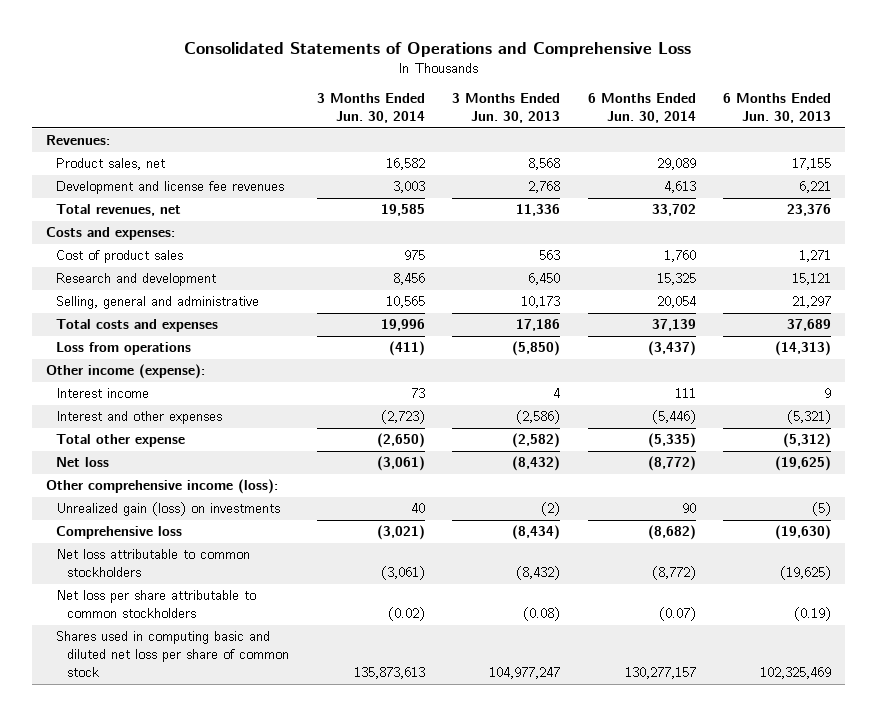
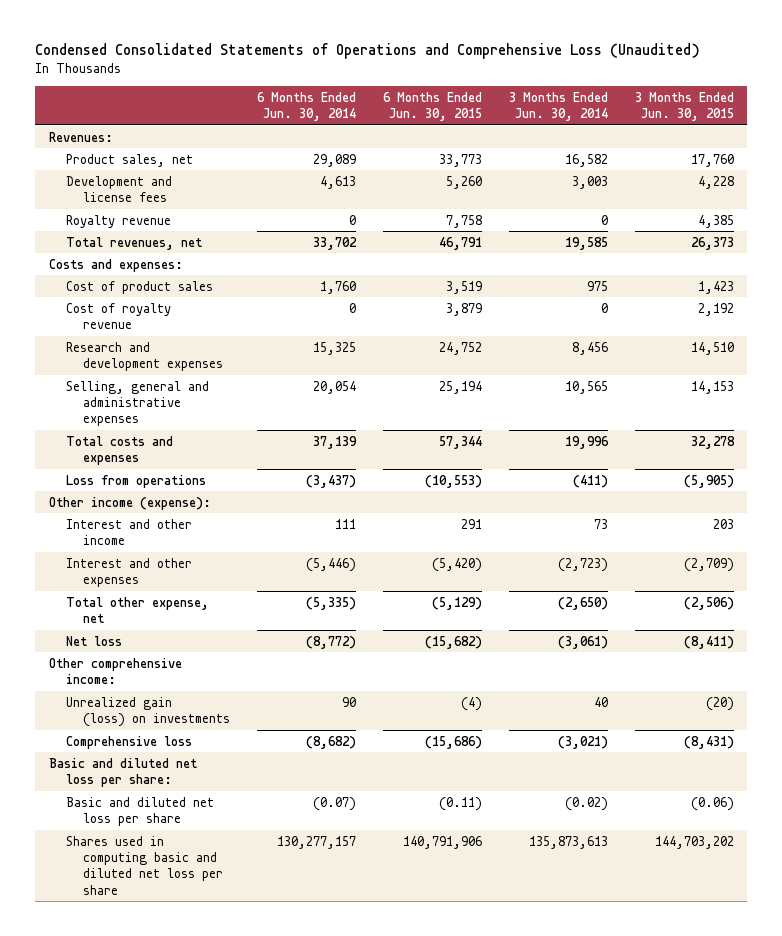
[184,41,692,57] Consolidated Statements of Operations and Comprehensive Loss -> [35,43,701,60] Condensed Consolidated Statements of Operations and Comprehensive Loss (Unaudited)
[452,93,561,124] 3 Months Ended Jun. 30, 2013 -> none
[722,93,831,124] 6 Months Ended Jun. 30, 2013 -> none
none -> [383,91,483,122] 6 Months Ended Jun. 30, 2015
none -> [634,91,734,122] 3 Months Ended Jun. 30, 2015
[56,181,285,195] Development and license fee revenues -> [65,175,172,203] Development and license fees
none -> [65,214,171,228] Royalty revenue
none -> [65,302,171,330] Cost of royalty revenue
[56,273,217,287] Research and development -> [65,341,224,372] Research and development expenses
[56,296,260,310] Selling, general and administrative -> [65,380,209,427] Selling, general and administrative expenses
[56,388,150,399] Interest income -> [65,518,192,546] Interest and other income
[56,434,186,448] Total other expense -> [65,596,209,624] Total other expense, net
[45,479,278,495] Other comprehensive income (loss): -> [48,657,182,685] Other comprehensive income:
[56,549,251,578] Net loss attributable to common stockholders -> none
none -> [48,757,197,788] Basic and diluted net loss per share:
[56,590,257,619] Net loss per share attributable to common stockholders -> [65,796,214,827] Basic and diluted net loss per share
[56,631,290,677] Shares used in computing basic and diluted net loss per share of common stock -> [65,835,224,895] Shares used in computing basic and diluted net loss per share

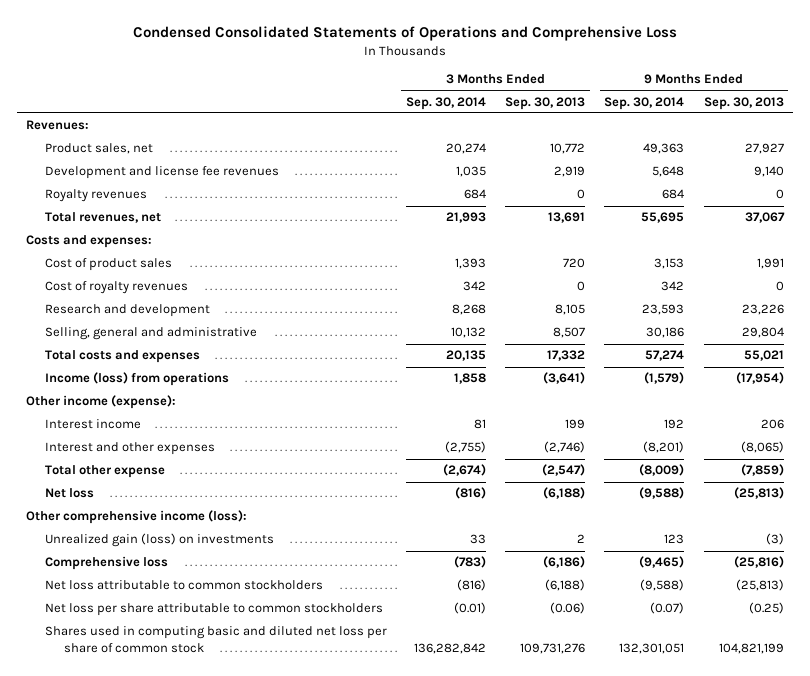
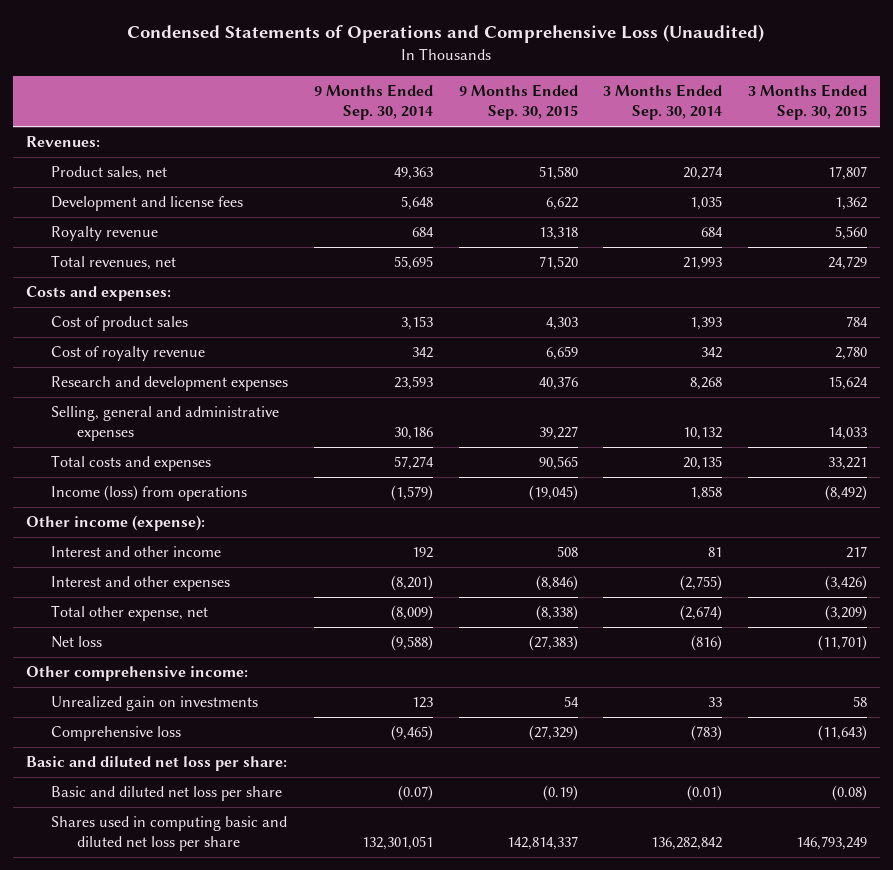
[132,26,677,42] Condensed Consolidated Statements of Operations and Comprehensive Loss -> [127,24,765,44] Condensed Statements of Operations and Comprehensive Loss (Unaudited)
[505,96,586,110] Sep. 30, 2013 -> none
[703,96,784,110] Sep. 30, 2013 -> none
none -> [458,84,578,121] 9 Months Ended Sep. 30, 2015
none -> [747,84,867,121] 3 Months Ended Sep. 30, 2015
[45,166,280,180] Development and license fee revenues -> [51,196,244,212] Development and license fees
[45,189,148,203] Royalty revenues -> [51,226,159,242] Royalty revenue
[45,281,189,295] Cost of royalty revenues -> [51,346,206,362] Cost of royalty revenue
[45,304,211,318] Research and development -> [51,376,289,392] Research and development expenses
[45,327,258,341] Selling, general and administrative -> [51,406,280,442] Selling, general and administrative expenses
[45,419,142,430] Interest income -> [51,546,222,558] Interest and other income
[45,465,166,479] Total other expense -> [51,605,209,622] Total other expense, net
[26,510,248,525] Other comprehensive income (loss): -> [25,666,248,682] Other comprehensive income:
[45,533,275,548] Unrealized gain (loss) on investments -> [51,696,259,712] Unrealized gain on investments
[45,580,324,591] Net loss attributable to common stockholders -> none
none -> [25,756,287,772] Basic and diluted net loss per share:
[45,603,384,617] Net loss per share attributable to common stockholders -> [51,786,283,802] Basic and diluted net loss per share
[45,626,388,654] Shares used in computing basic and diluted net loss per share of common stock -> [51,816,288,852] Shares used in computing basic and diluted net loss per share

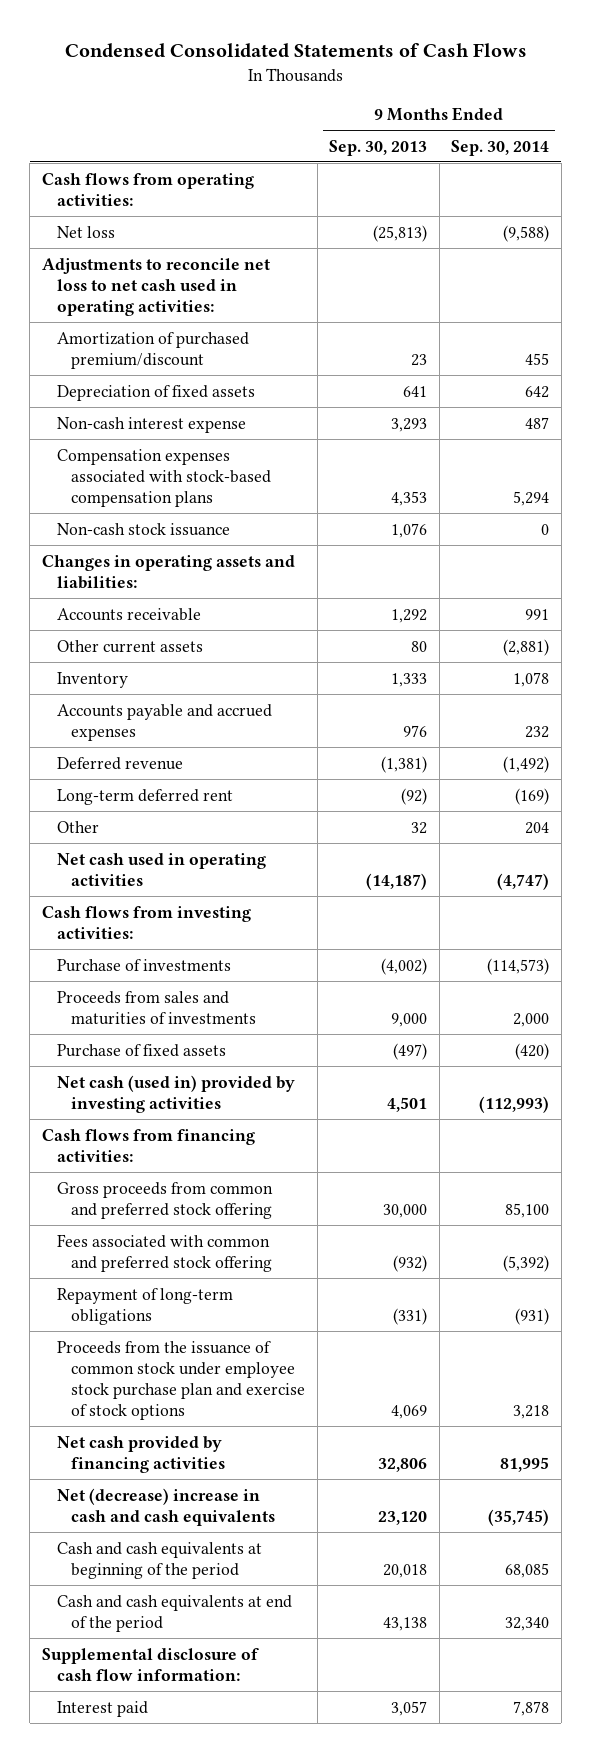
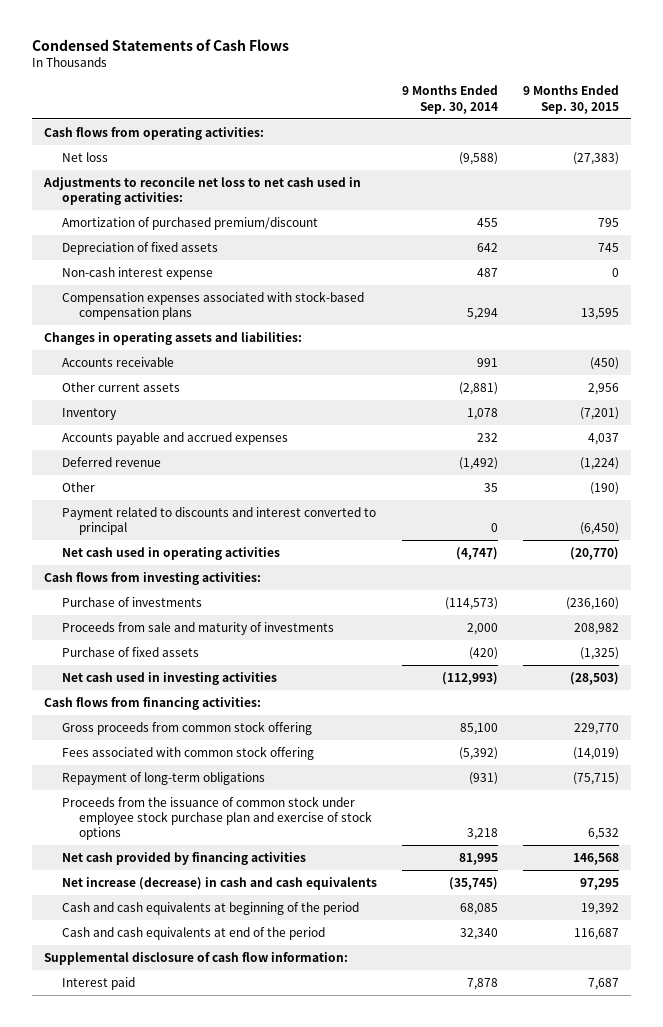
[64,43,527,59] Condensed Consolidated Statements of Cash Flows -> [31,38,289,51] Condensed Statements of Cash Flows
[329,139,428,156] Sep. 30, 2013 -> none
none -> [522,85,619,114] 9 Months Ended Sep. 30, 2015
[56,522,230,536] Non-cash stock issuance -> none
[56,788,233,805] Long-term deferred rent -> none
[525,821,550,834] 204 -> [483,482,498,492] 35
none -> [61,506,376,535] Payment related to discounts and interest converted to principal
[56,990,257,1025] Proceeds from sales and maturities of investments -> [61,621,334,635] Proceeds from sale and maturity of investments
[56,1074,295,1113] Net cash (used in) provided by investing activities -> [61,671,277,685] Net cash used in investing activities
[56,1181,273,1219] Gross proceeds from common and preferred stock offering -> [61,720,312,735] Gross proceeds from common stock offering
[56,1233,273,1272] Fees associated with common and preferred stock offering -> [61,745,314,760] Fees associated with common stock offering
[56,1487,276,1526] Net (decrease) increase in cash and cash equivalents -> [61,876,377,890] Net increase (decrease) in cash and cash equivalents

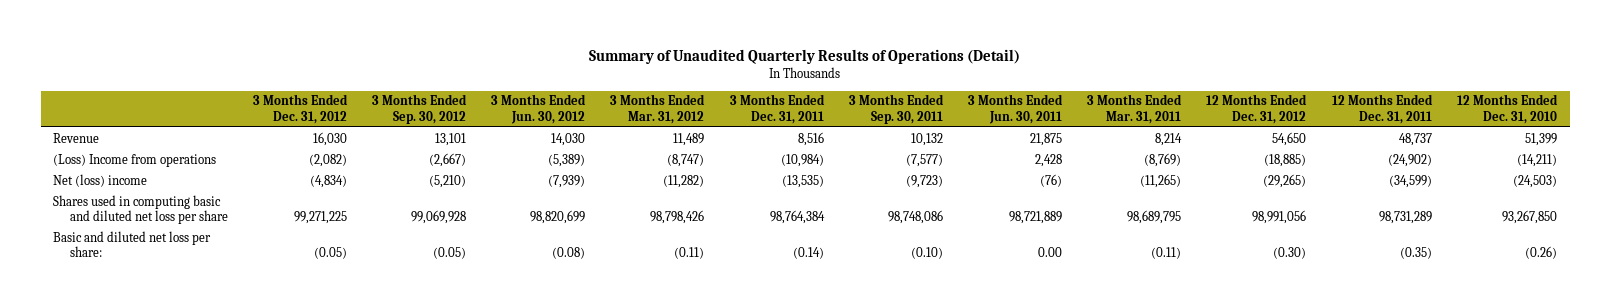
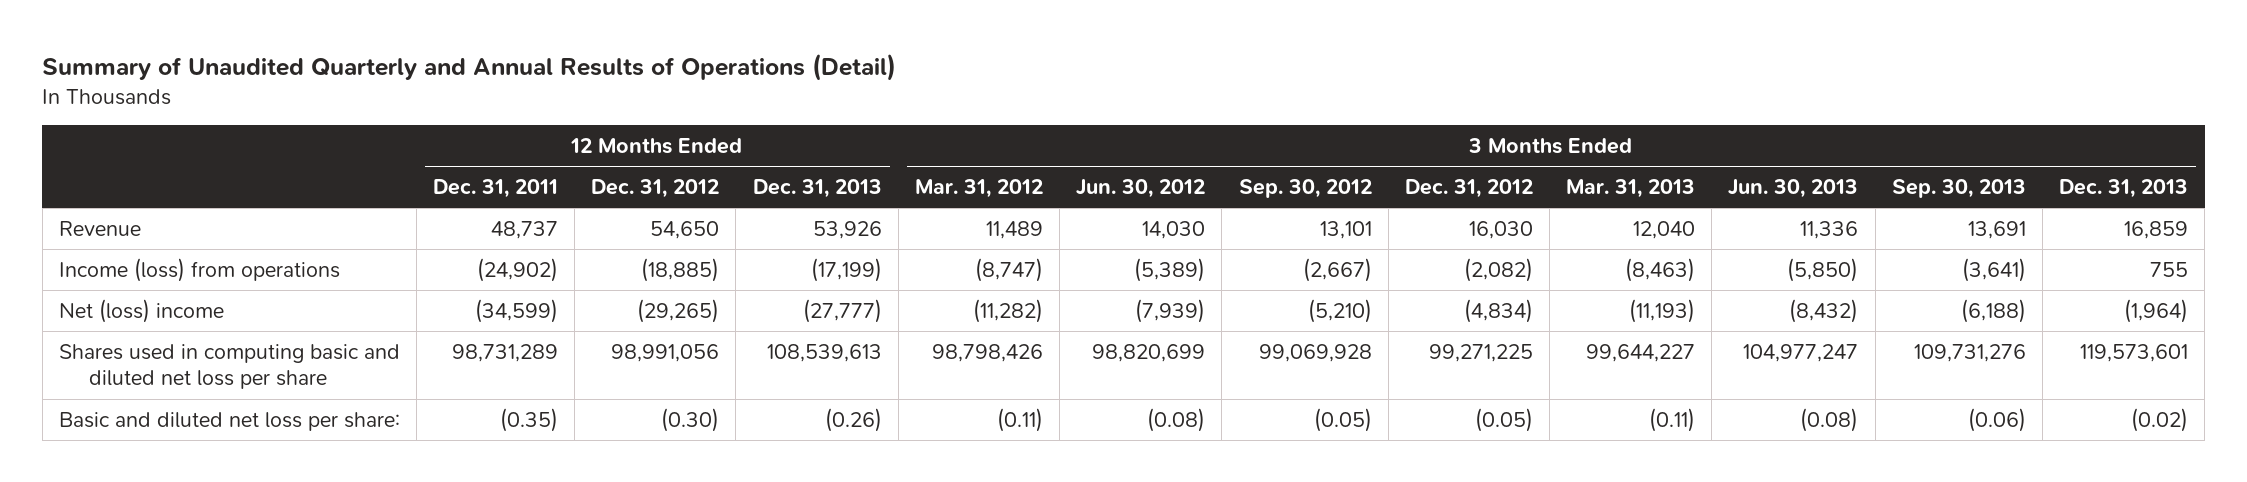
[589,48,1021,64] Summary of Unaudited Quarterly Results of Operations (Detail) -> [42,53,897,82] Summary of Unaudited Quarterly and Annual Results of Operations (Detail)
[729,94,825,124] 3 Months Ended Dec. 31, 2011 -> none
[848,94,944,124] 3 Months Ended Sep. 30, 2011 -> none
[968,94,1064,124] 3 Months Ended Jun. 30, 2011 -> none
[1087,94,1183,124] 3 Months Ended Mar. 31, 2011 -> none
[1456,94,1558,124] 12 Months Ended Dec. 31, 2010 -> none
none -> [752,179,882,199] Dec. 31, 2013
none -> [1566,179,1696,199] Mar. 31, 2013
none -> [1728,179,1859,199] Jun. 30, 2013
none -> [1891,179,2026,199] Sep. 30, 2013
none -> [2058,179,2188,199] Dec. 31, 2013
[53,153,217,167] (Loss) Income from operations -> [58,257,340,282] Income (loss) from operations

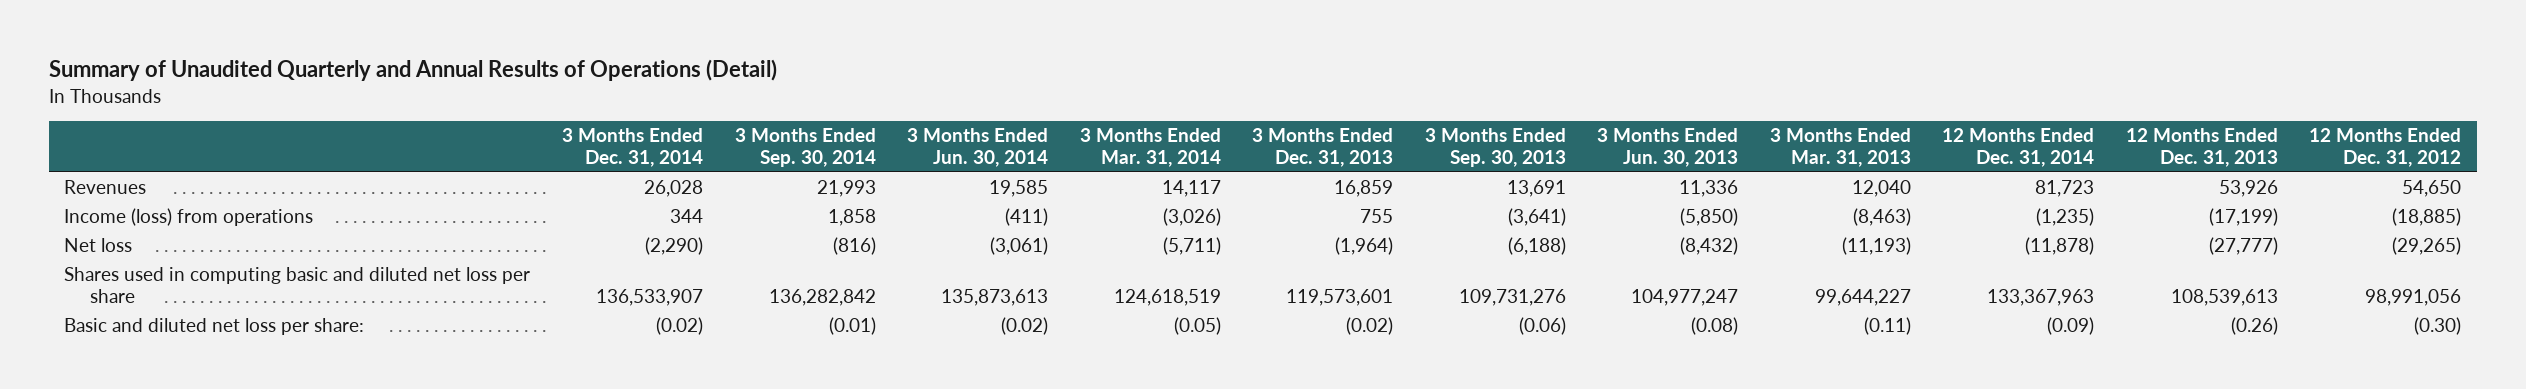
[433,179,559,199] Dec. 31, 2011 -> none
[914,179,1043,199] Mar. 31, 2012 -> none
[1076,179,1206,199] Jun. 30, 2012 -> none
[1238,179,1372,199] Sep. 30, 2012 -> none
[1404,179,1533,199] Dec. 31, 2012 -> none
none -> [561,128,703,167] 3 Months Ended Dec. 31, 2014
none -> [734,128,876,167] 3 Months Ended Sep. 30, 2014
none -> [907,128,1049,167] 3 Months Ended Jun. 30, 2014
none -> [1079,128,1221,167] 3 Months Ended Mar. 31, 2014
none -> [1942,128,2095,167] 12 Months Ended Dec. 31, 2014
[58,220,141,236] Revenue -> [64,180,147,195] Revenues
[58,298,224,323] Net (loss) income -> [64,238,133,253] Net loss

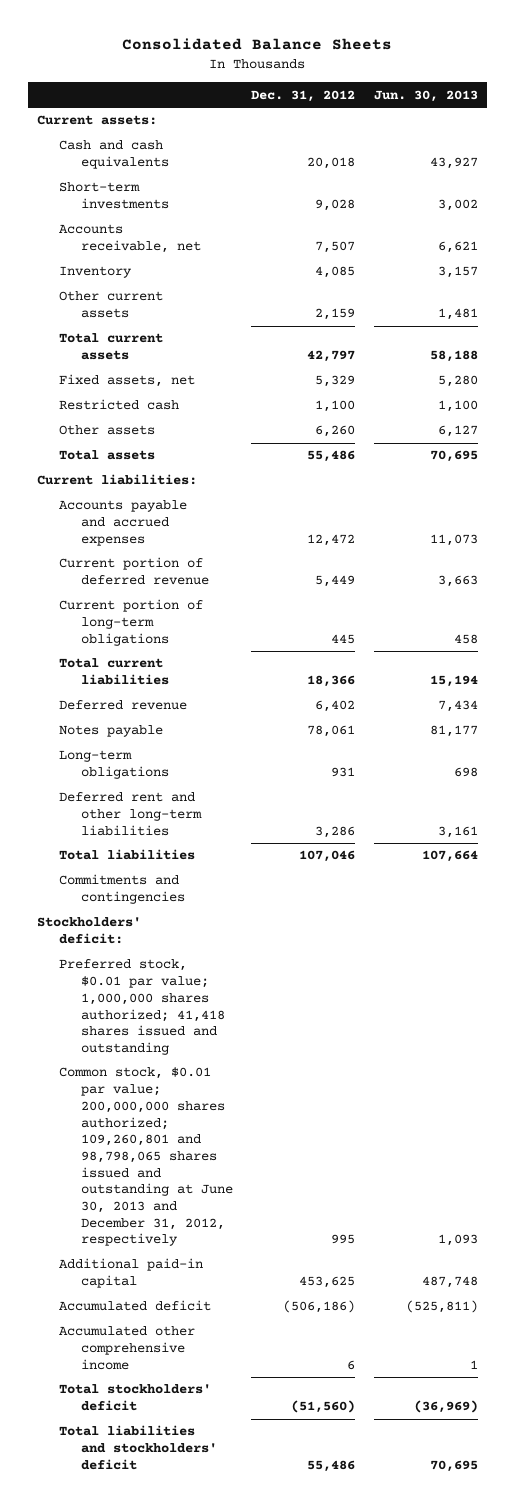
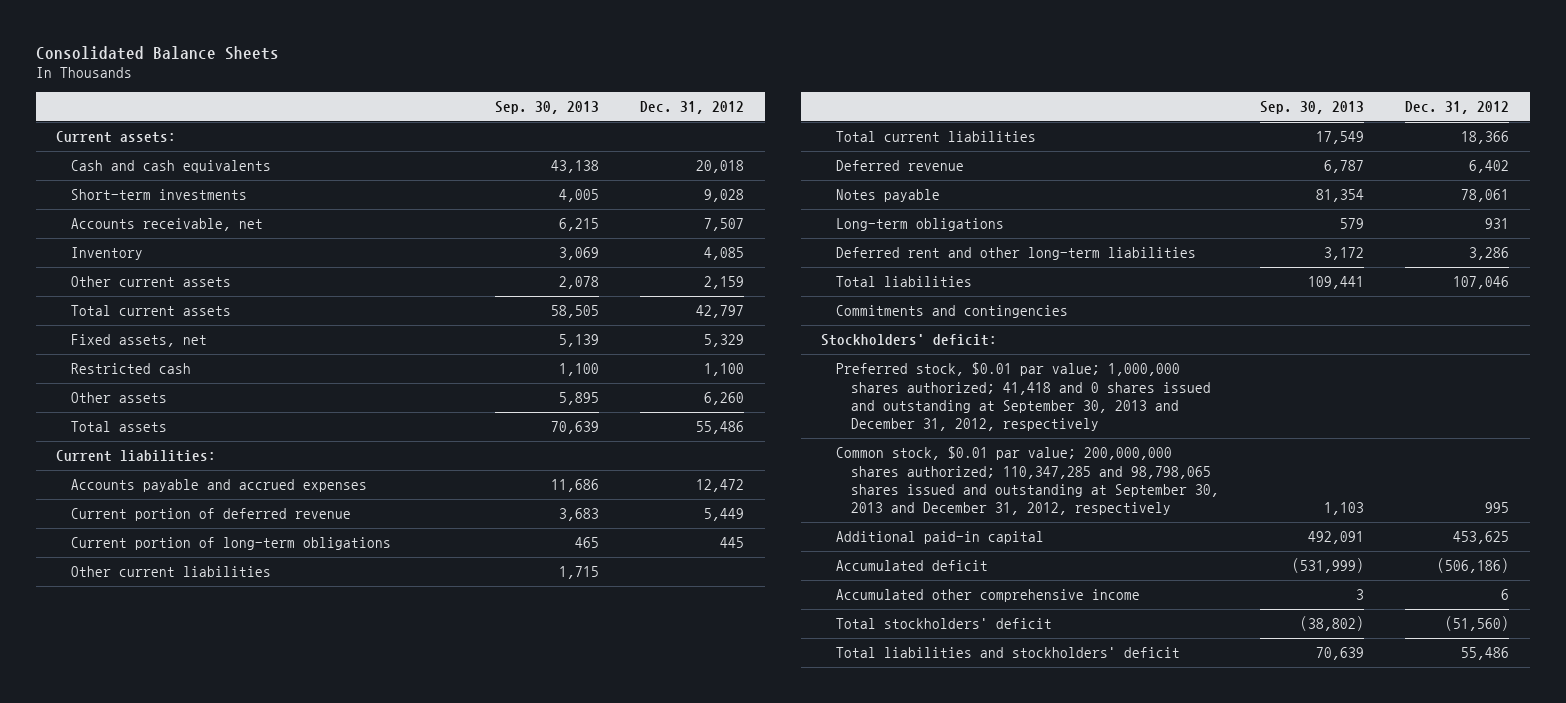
[373,89,478,102] Jun. 30, 2013 -> none
none -> [495,100,600,114] Sep. 30, 2013
none -> [71,566,272,578] Other current liabilities
[58,959,225,1055] Preferred stock, $0.01 par value; 1,000,000 shares authorized; 41,418 shares issued and outstanding -> [836,362,1212,432] Preferred stock, $0.01 par value; 1,000,000 shares authorized; 41,418 and 0 shares issued and outstanding at September 30, 2013 and December 31, 2012, respectively
[58,1067,233,1247] Common stock, $0.01 par value; 200,000,000 shares authorized; 109,260,801 and 98,798,065 shares issued and outstanding at June 30, 2013 and December 31, 2012, respectively -> [836,446,1220,516] Common stock, $0.01 par value; 200,000,000 shares authorized; 110,347,285 and 98,798,065 shares issued and outstanding at September 30, 2013 and December 31, 2012, respectively

